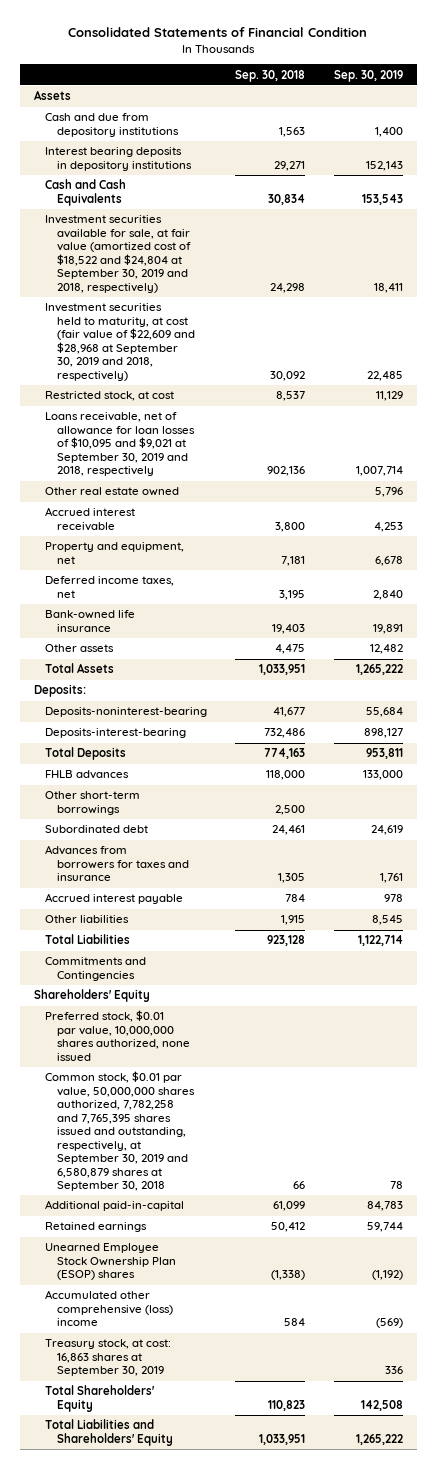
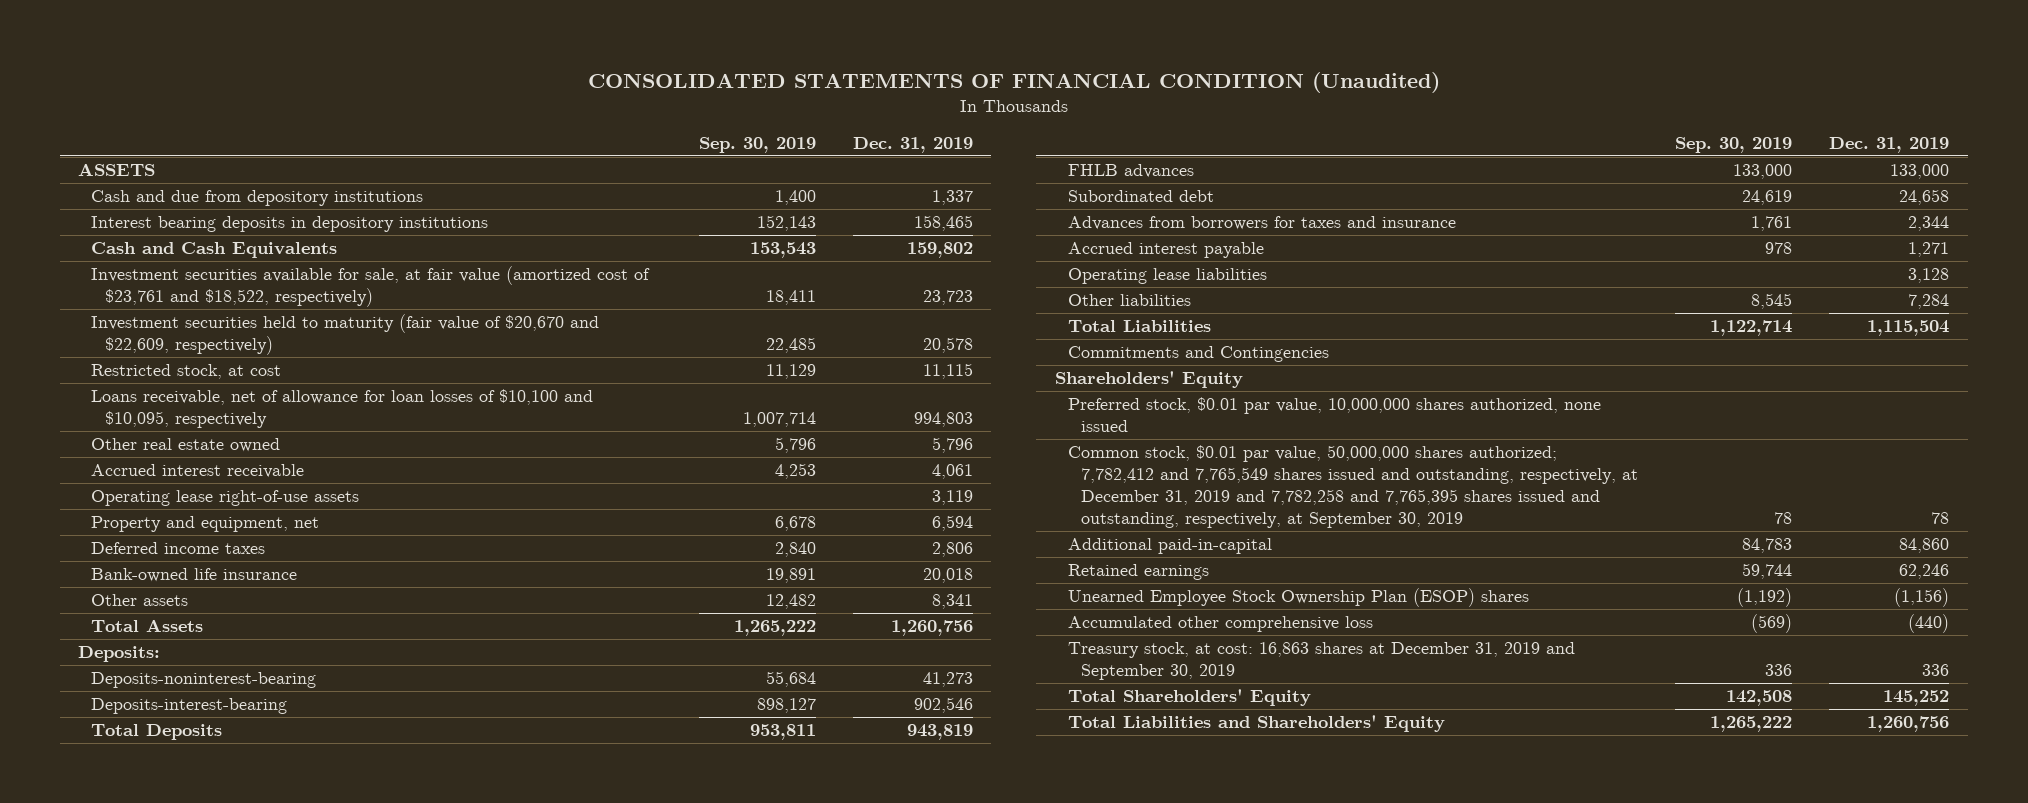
[68,27,368,38] Consolidated Statements of Financial Condition -> [587,71,1440,93] CONSOLIDATED STATEMENTS OF FINANCIAL CONDITION (Unaudited)
[235,69,306,82] Sep. 30, 2018 -> none
none -> [852,136,973,153] Dec. 31, 2019
[33,90,71,101] Assets -> [78,163,156,177] ASSETS
[45,215,191,293] Investment securities available for sale, at fair value (amortized cost of $18,522 and $24,804 at September 30, 2019 and 2018, respectively) -> [91,266,651,308] Investment securities available for sale, at fair value (amortized cost of $23,761 and $18,522, respectively)
[45,303,195,381] Investment securities held to maturity, at cost (fair value of $22,609 and $28,968 at September 30, 2019 and 2018, respectively) -> [91,314,600,356] Investment securities held to maturity (fair value of $20,670 and $22,609, respectively)
[45,412,195,477] Loans receivable, net of allowance for loan losses of $10,095 and $9,021 at September 30, 2019 and 2018, respectively -> [91,389,594,429] Loans receivable, net of allowance for loan losses of $10,100 and $10,095, respectively
none -> [91,490,360,507] Operating lease right-of-use assets
[45,576,175,598] Deferred income taxes, net -> [91,542,266,555] Deferred income taxes
[45,791,141,815] Other short-term borrowings -> none
none -> [1067,268,1267,285] Operating lease liabilities
[45,1071,195,1192] Common stock, $0.01 par value, 50,000,000 shares authorized, 7,782,258 and 7,765,395 shares issued and outstanding, respectively, at September 30, 2019 and 6,580,879 shares at September 30, 2018 -> [1067,445,1639,528] Common stock, $0.01 par value, 50,000,000 shares authorized; 7,782,412 and 7,765,549 shares issued and outstanding, respectively, at December 31, 2019 and 7,782,258 and 7,765,395 shares issued and outstanding, respectively, at September 30, 2019
[45,1290,173,1327] Accumulated other comprehensive (loss) income -> [1067,616,1373,633] Accumulated other comprehensive loss
[45,1339,172,1377] Treasury stock, at cost: 16,863 shares at September 30, 2019 -> [1067,642,1575,681] Treasury stock, at cost: 16,863 shares at December 31, 2019 and September 30, 2019

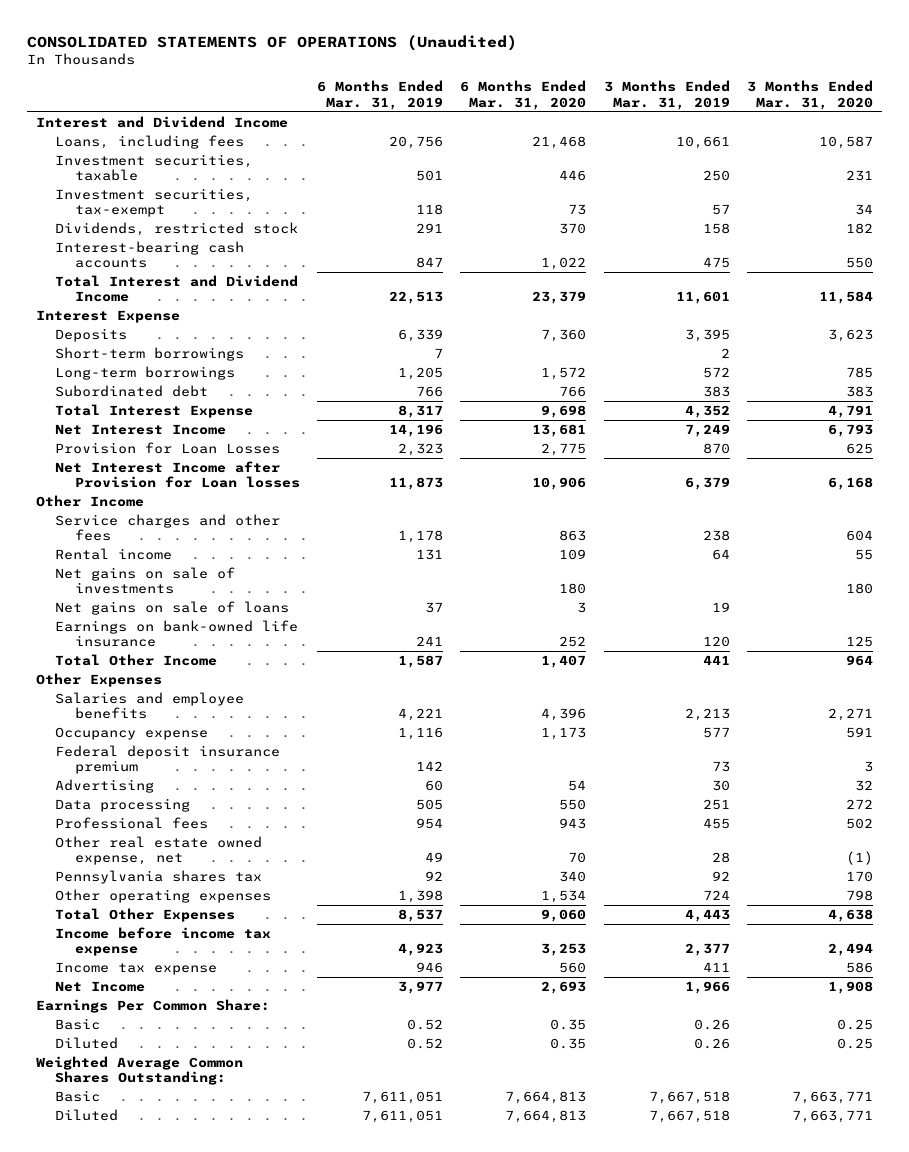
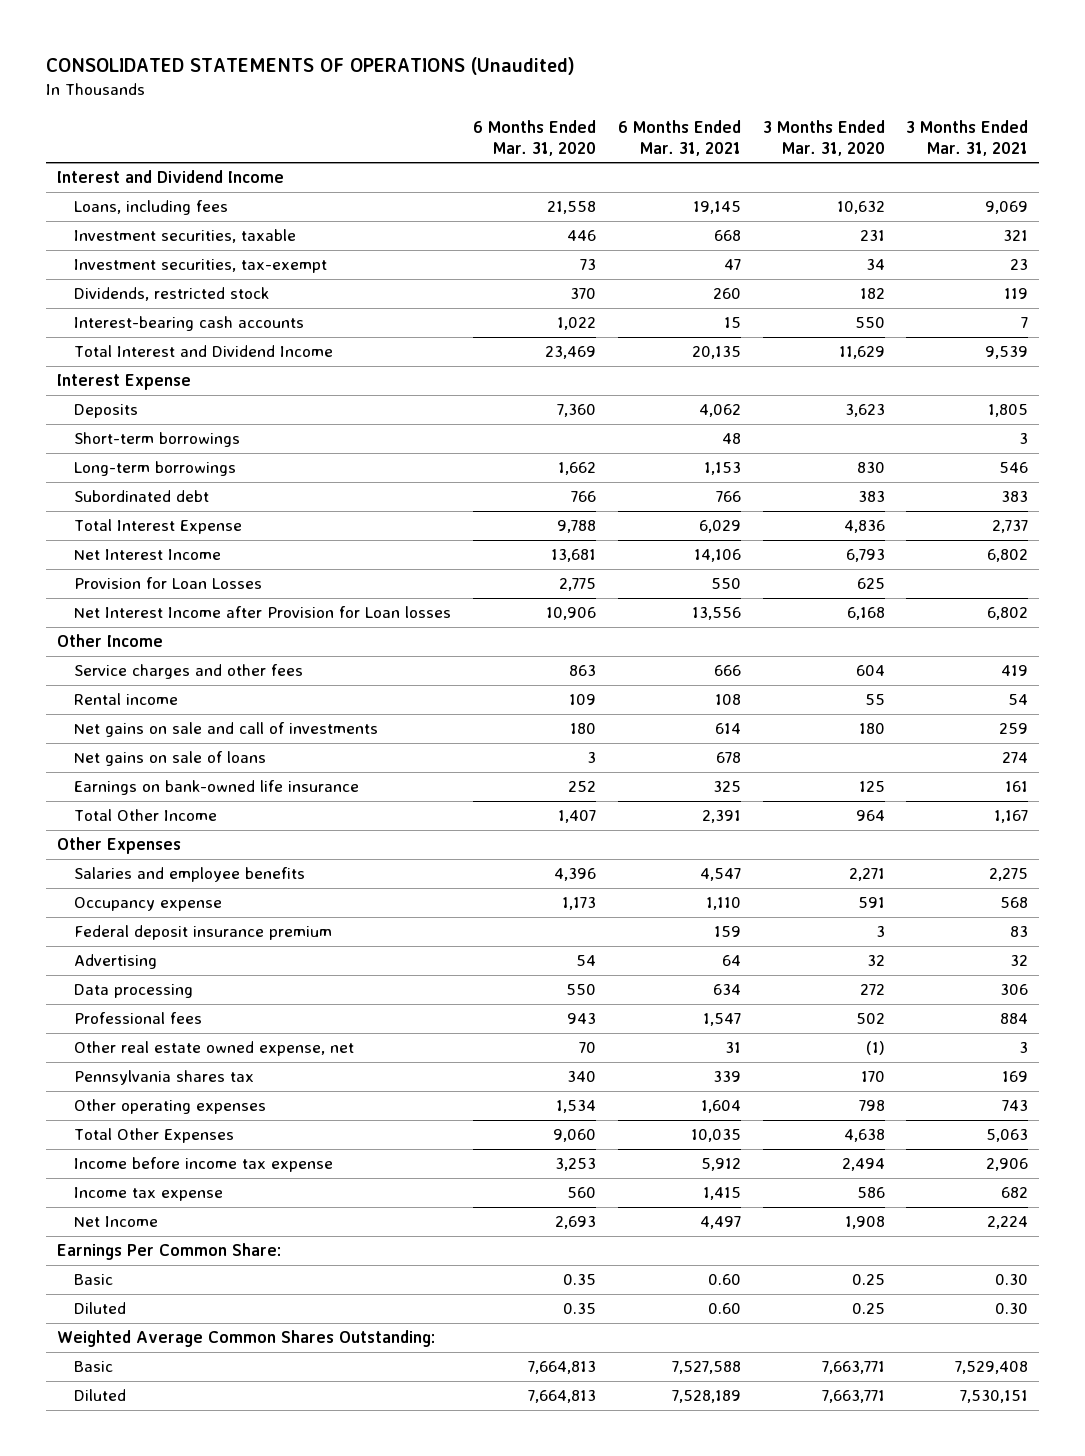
[317,80,444,110] 6 Months Ended Mar. 31, 2019 -> none
[603,80,730,110] 3 Months Ended Mar. 31, 2019 -> none
none -> [617,119,741,156] 6 Months Ended Mar. 31, 2021
none -> [906,119,1029,156] 3 Months Ended Mar. 31, 2021
[532,135,587,149] 21,468 -> [547,201,597,215] 21,558
[818,135,873,149] 10,587 -> [836,201,885,215] 10,632
[532,291,587,305] 23,379 -> [545,346,597,360] 23,469
[818,291,873,305] 11,584 -> [838,346,885,360] 11,629
[541,366,587,380] 1,572 -> [558,462,597,476] 1,662
[845,366,873,378] 785 -> [856,462,885,474] 830
[541,404,587,418] 9,698 -> [557,520,597,534] 9,788
[827,404,873,418] 4,791 -> [843,520,885,534] 4,836
[55,566,236,595] Net gains on sale of investments -> [74,722,379,738] Net gains on sale and call of investments

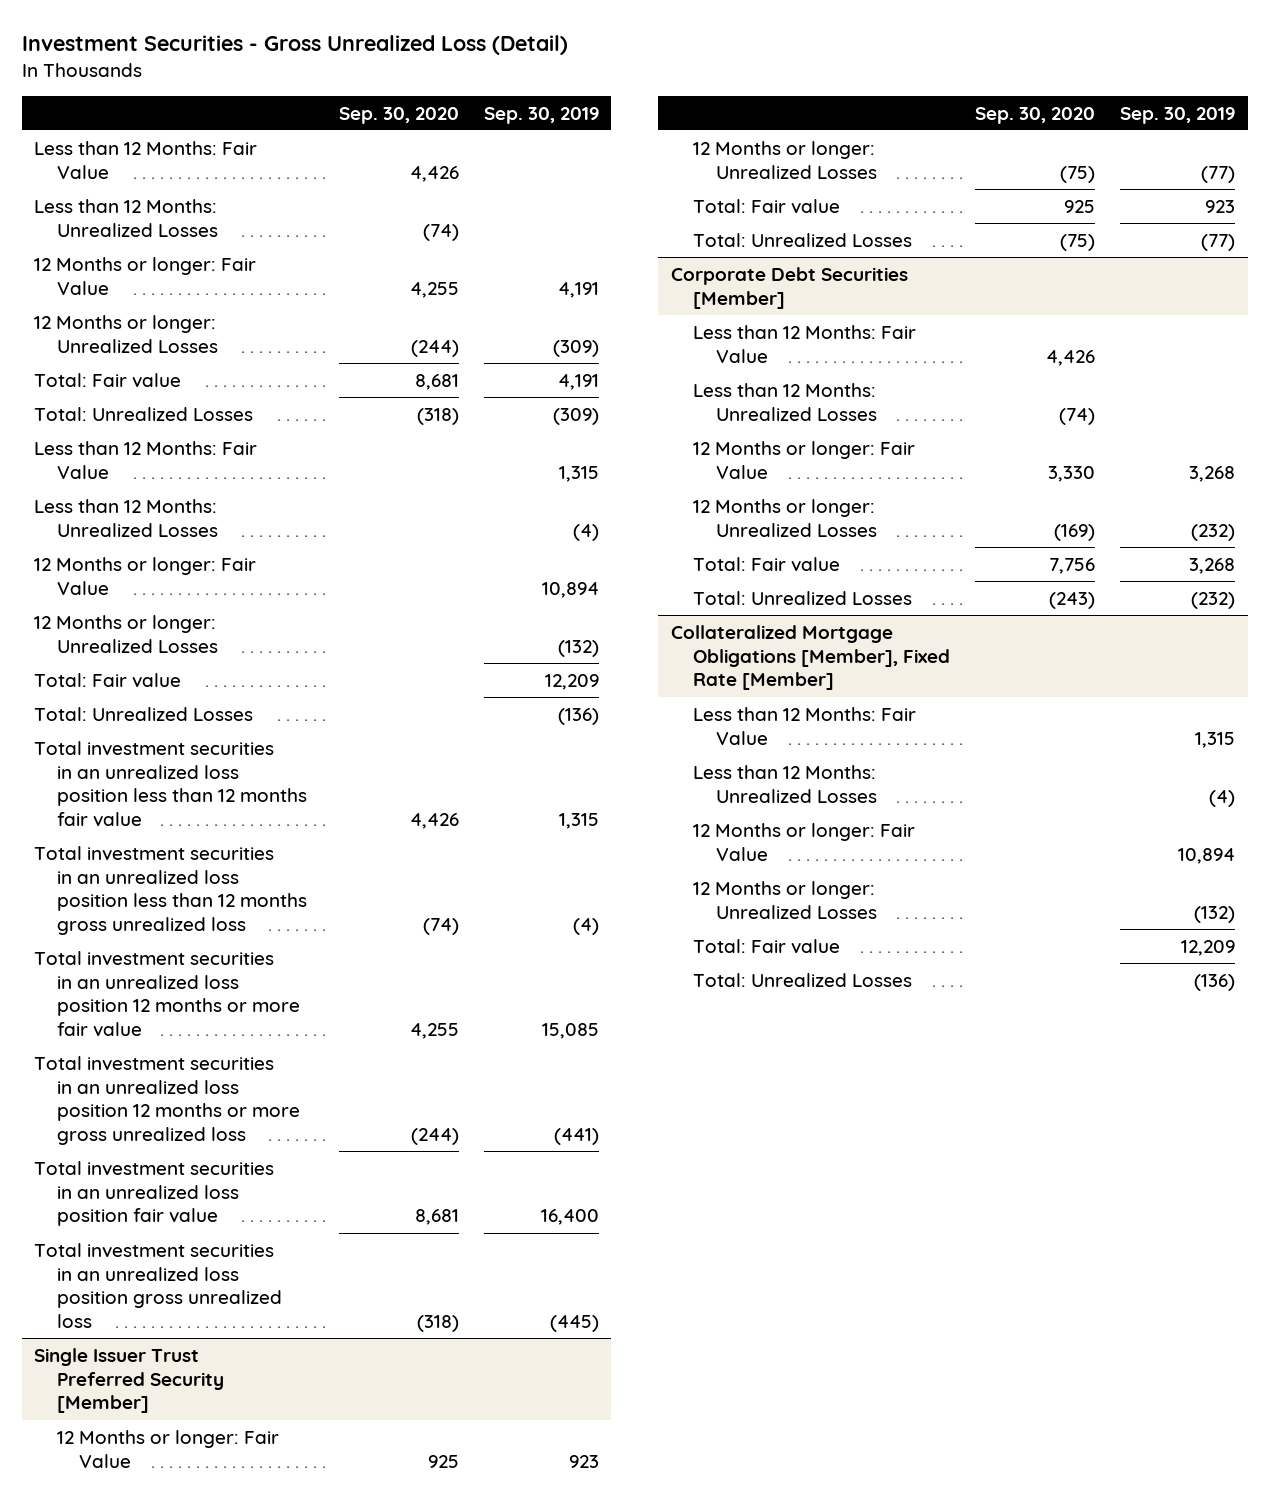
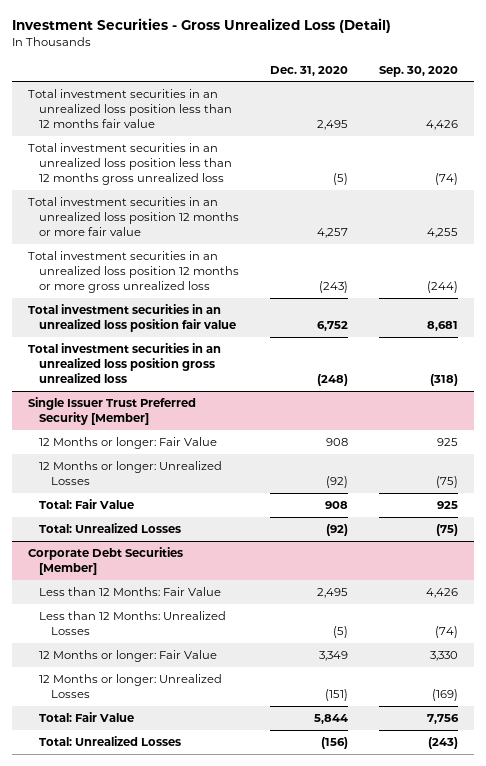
[483,106,599,124] Sep. 30, 2019 -> none
none -> [270,65,349,76] Dec. 31, 2020
[34,140,258,179] Less than 12 Months: Fair Value -> none
[34,198,218,237] Less than 12 Months: Unrealized Losses -> none
[34,256,257,295] 12 Months or longer: Fair Value -> none
[34,314,218,353] 12 Months or longer: Unrealized Losses -> none
[34,372,182,388] Total: Fair value -> none
[34,406,254,421] Total: Unrealized Losses -> none
[34,440,258,479] Less than 12 Months: Fair Value -> none
[34,498,218,537] Less than 12 Months: Unrealized Losses -> none
[34,556,257,595] 12 Months or longer: Fair Value -> none
[34,614,218,653] 12 Months or longer: Unrealized Losses -> none
[34,672,182,688] Total: Fair value -> none
[34,706,254,721] Total: Unrealized Losses -> none
[693,198,841,214] Total: Fair value -> [39,498,135,509] Total: Fair Value
[693,556,841,572] Total: Fair value -> [39,711,135,722] Total: Fair Value
[670,624,951,691] Collateralized Mortgage Obligations [Member], Fixed Rate [Member] -> none
[693,706,917,745] Less than 12 Months: Fair Value -> none
[693,764,877,803] Less than 12 Months: Unrealized Losses -> none
[693,822,916,861] 12 Months or longer: Fair Value -> none
[693,880,877,919] 12 Months or longer: Unrealized Losses -> none
[693,938,841,954] Total: Fair value -> none
[693,972,913,987] Total: Unrealized Losses -> none

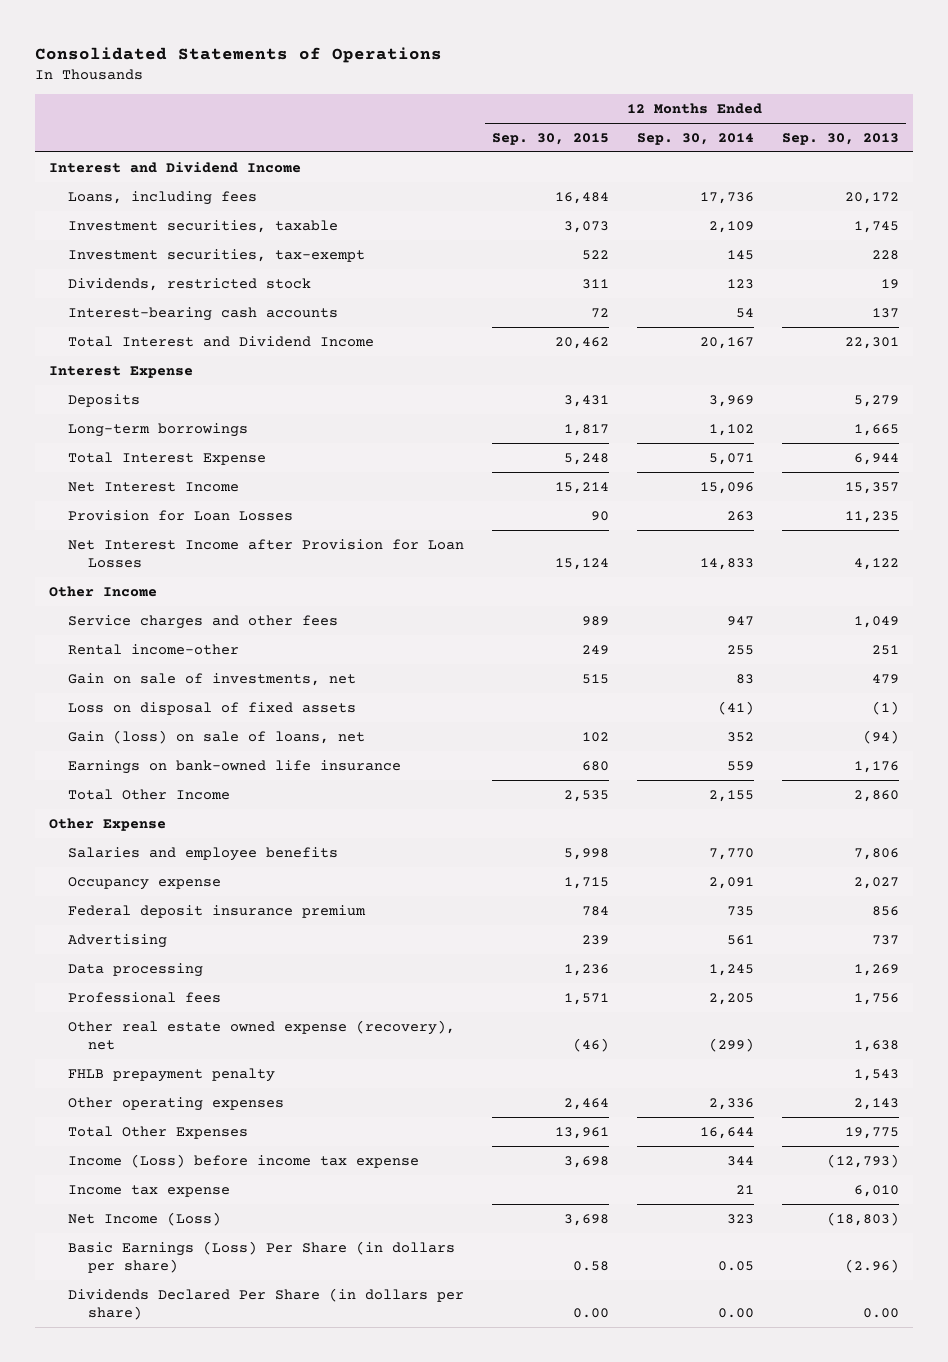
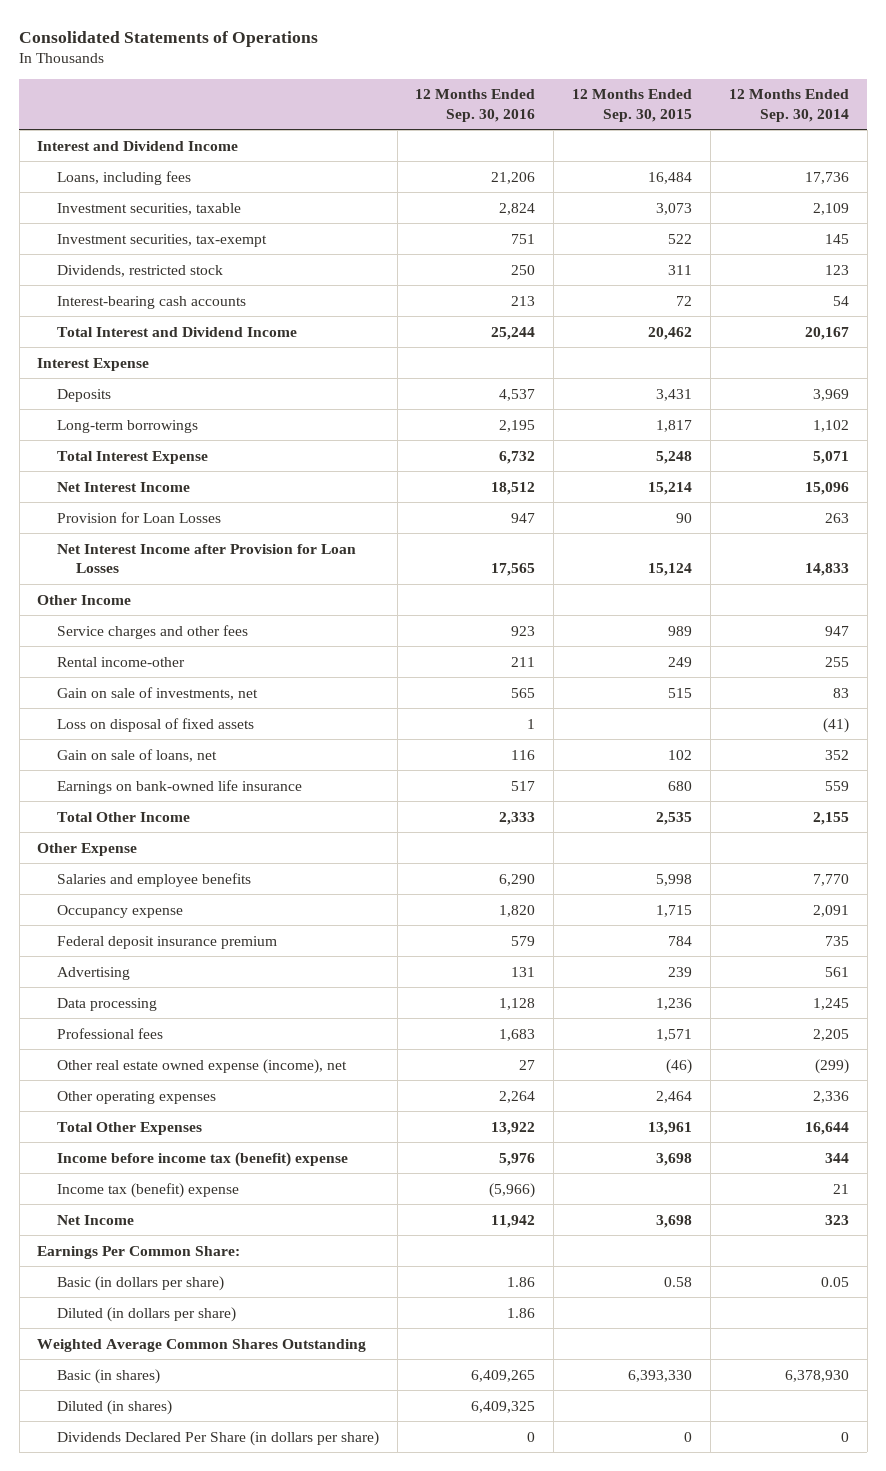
[781,132,899,145] Sep. 30, 2013 -> none
none -> [415,89,536,122] 12 Months Ended Sep. 30, 2016
[68,729,366,744] Gain (loss) on sale of loans, net -> [56,748,217,762] Gain on sale of loans, net
[68,1067,276,1082] FHLB prepayment penalty -> none
[68,1019,456,1050] Other real estate owned expense (recovery), net -> [56,1058,347,1074] Other real estate owned expense (income), net
[68,1153,420,1168] Income (Loss) before income tax expense -> [56,1151,348,1167] Income before income tax (benefit) expense
[68,1184,231,1197] Income tax expense -> [56,1182,239,1198] Income tax (benefit) expense
[68,1211,222,1226] Net Income (Loss) -> [56,1214,134,1225] Net Income
none -> [37,1245,241,1259] Earnings Per Common Share:
[68,1240,456,1273] Basic Earnings (Loss) Per Share (in dollars per share) -> [56,1275,224,1291] Basic (in dollars per share)
none -> [56,1306,236,1322] Diluted (in dollars per share)
none -> [37,1338,367,1352] Weighted Average Common Shares Outstanding
none -> [56,1368,160,1384] Basic (in shares)
none -> [56,1399,172,1415] Diluted (in shares)
[573,1307,610,1318] 0.00 -> [684,1431,693,1442] 0
[717,1307,754,1318] 0.00 -> [840,1431,849,1442] 0

